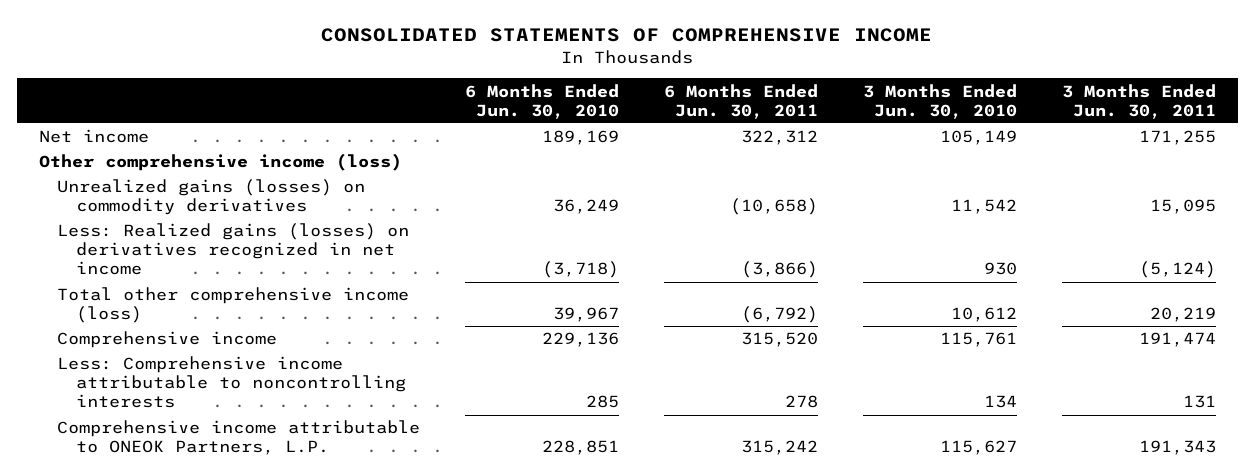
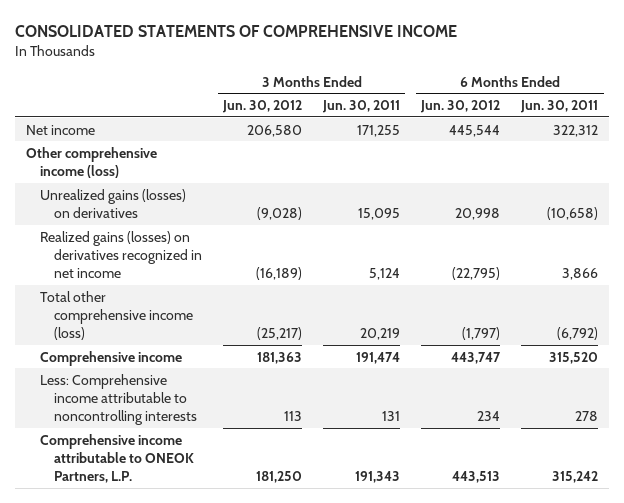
[465,83,620,119] 6 Months Ended Jun. 30, 2010 -> none
[862,83,1017,119] 3 Months Ended Jun. 30, 2010 -> none
none -> [222,100,303,114] Jun. 30, 2012
none -> [420,100,501,114] Jun. 30, 2012
[57,179,366,216] Unrealized gains (losses) on commodity derivatives -> [39,188,186,218] Unrealized gains (losses) on derivatives
[57,223,410,276] Less: Realized gains (losses) on derivatives recognized in net income -> [39,230,202,278] Realized gains (losses) on derivatives recognized in net income
[741,261,819,279] (3,866) -> [562,267,599,280] 3,866
[1138,261,1216,279] (5,124) -> [369,267,401,280] 5,124

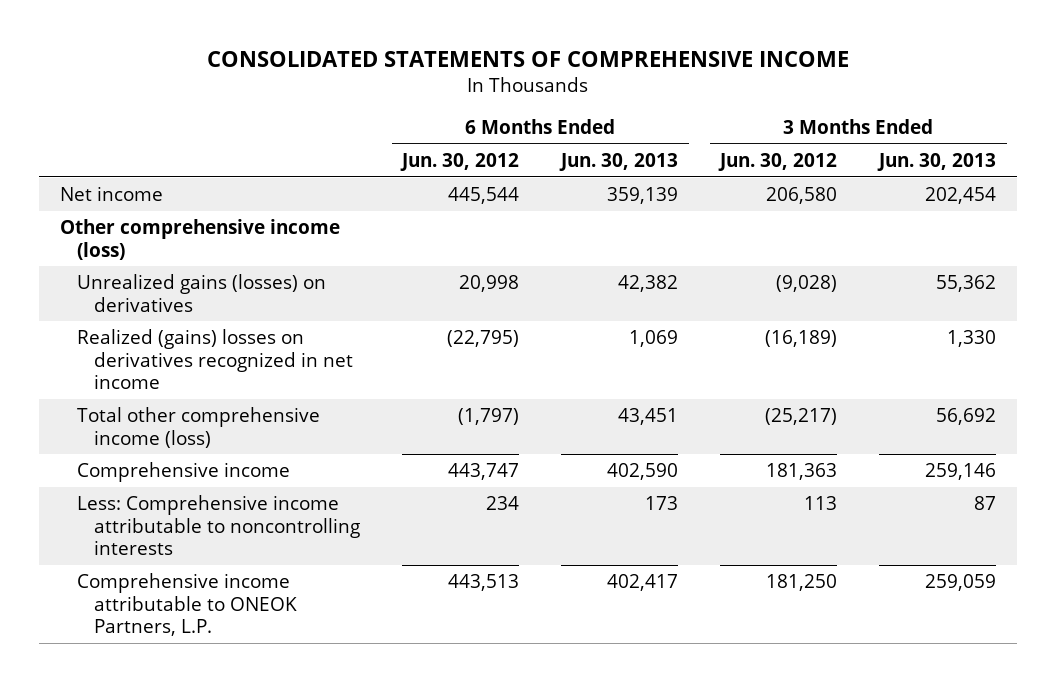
[322,100,401,114] Jun. 30, 2011 -> none
[520,100,599,114] Jun. 30, 2011 -> none
none -> [559,152,679,171] Jun. 30, 2013
none -> [877,152,997,171] Jun. 30, 2013
[39,230,202,278] Realized gains (losses) on derivatives recognized in net income -> [77,329,354,390] Realized (gains) losses on derivatives recognized in net income

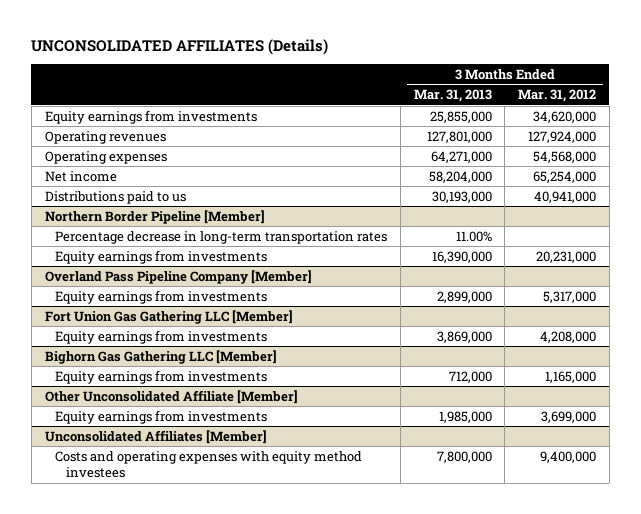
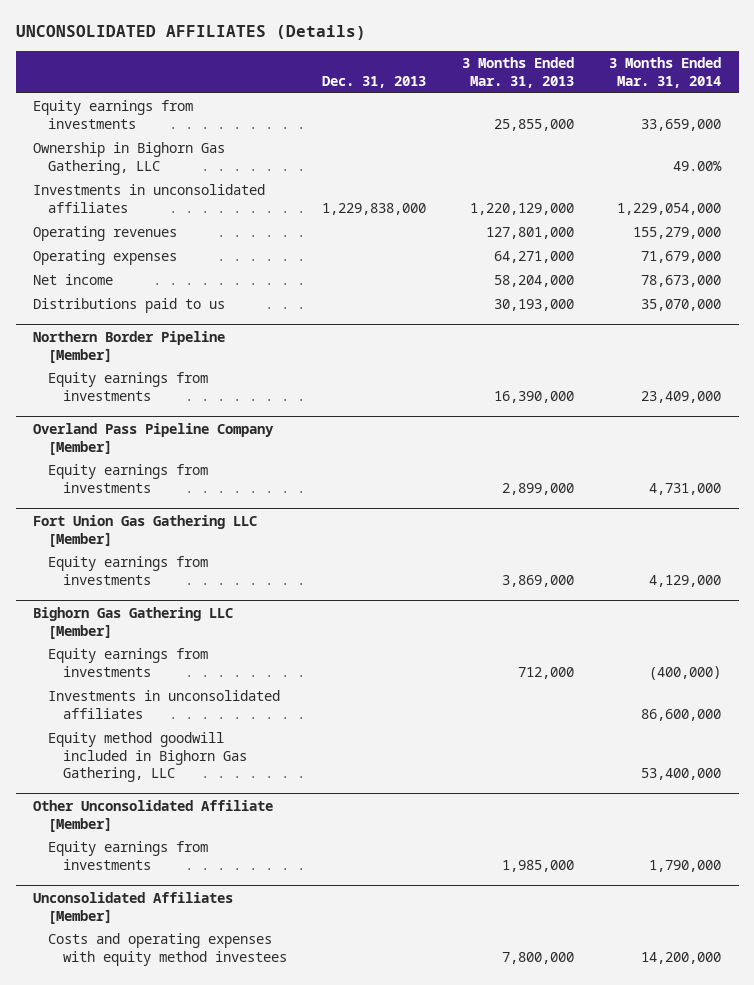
[518,89,597,103] Mar. 31, 2012 -> none
none -> [322,75,427,88] Dec. 31, 2013
none -> [608,57,721,88] 3 Months Ended Mar. 31, 2014
none -> [33,141,226,175] Ownership in Bighorn Gas Gathering, LLC
none -> [33,183,266,213] Investments in unconsolidated affiliates
[55,230,388,244] Percentage decrease in long-term transportation rates -> none
none -> [48,689,281,719] Investments in unconsolidated affiliates
none -> [48,731,248,783] Equity method goodwill included in Bighorn Gas Gathering, LLC

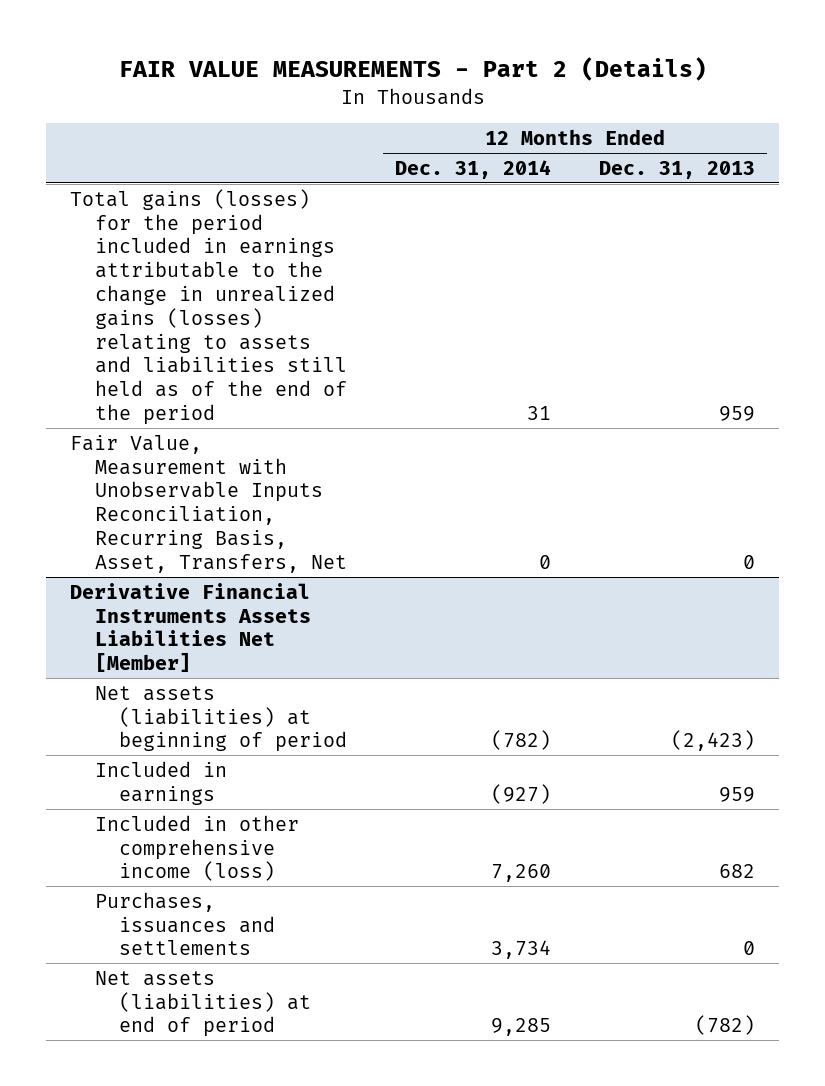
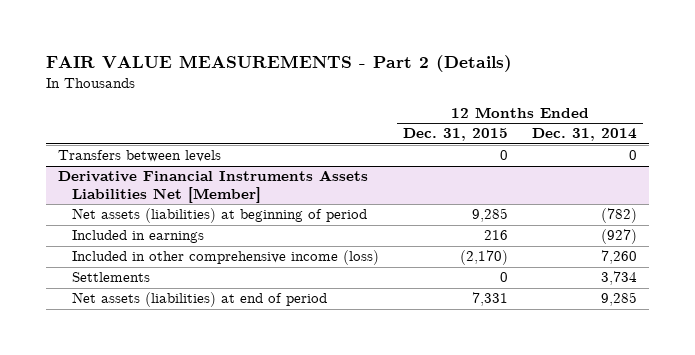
[598,160,755,179] Dec. 31, 2013 -> none
none -> [403,128,509,142] Dec. 31, 2015
[70,188,347,425] Total gains (losses) for the period included in earnings attributable to the change in unrealized gains (losses) relating to assets and liabilities still held as of the end of the period -> none
[70,434,347,573] Fair Value, Measurement with Unobservable Inputs Reconciliation, Recurring Basis, Asset, Transfers, Net -> [57,150,221,163] Transfers between levels
[94,891,276,956] Purchases, issuances and settlements -> [72,272,151,283] Settlements

